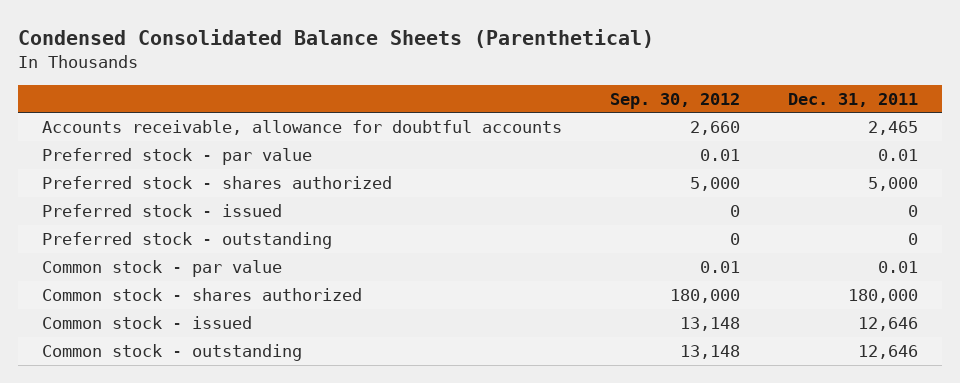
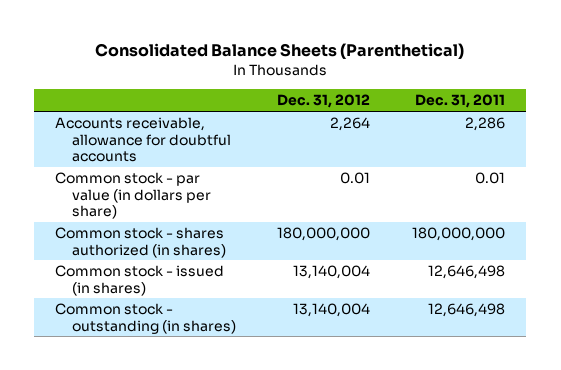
[17,28,654,48] Condensed Consolidated Balance Sheets (Parenthetical) -> [95,43,465,60] Consolidated Balance Sheets (Parenthetical)
[609,92,740,109] Sep. 30, 2012 -> none
none -> [277,94,371,109] Dec. 31, 2012
[41,148,312,166] Preferred stock - par value -> none
[41,176,392,190] Preferred stock - shares authorized -> none
[41,204,282,218] Preferred stock - issued -> none
[41,232,332,250] Preferred stock - outstanding -> none
[867,121,918,136] 2,465 -> [465,117,506,132] 2,286
[41,260,282,278] Common stock - par value -> [55,172,211,219] Common stock - par value (in dollars per share)
[41,288,362,302] Common stock - shares authorized -> [55,227,226,258] Common stock - shares authorized (in shares)
[847,289,918,304] 180,000 -> [412,227,506,242] 180,000,000
[41,316,252,330] Common stock - issued -> [55,265,225,296] Common stock - issued (in shares)
[857,317,918,332] 12,646 -> [428,265,506,280] 12,646,498
[41,344,302,362] Common stock - outstanding -> [55,303,236,334] Common stock - outstanding (in shares)
[857,345,918,360] 12,646 -> [428,303,506,318] 12,646,498

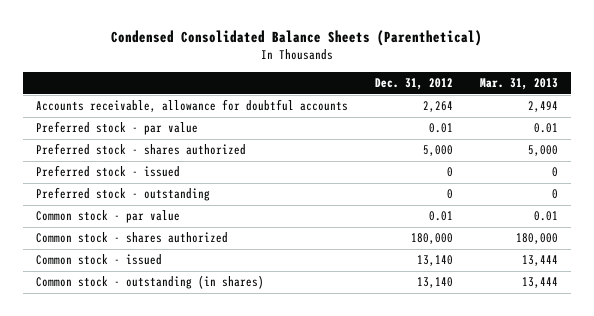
[95,43,465,60] Consolidated Balance Sheets (Parenthetical) -> [111,30,483,47] Condensed Consolidated Balance Sheets (Parenthetical)
[415,94,506,109] Dec. 31, 2011 -> none
none -> [480,78,559,91] Mar. 31, 2013
none -> [36,121,199,136] Preferred stock - par value
none -> [36,143,247,156] Preferred stock - shares authorized
none -> [36,165,181,178] Preferred stock - issued
none -> [36,187,211,202] Preferred stock - outstanding
[55,172,211,219] Common stock - par value (in dollars per share) -> [36,210,181,224] Common stock - par value
[55,227,226,258] Common stock - shares authorized (in shares) -> [36,232,229,244] Common stock - shares authorized
[277,227,371,242] 180,000,000 -> [411,233,454,245] 180,000
[55,265,225,296] Common stock - issued (in shares) -> [36,254,163,266] Common stock - issued
[293,265,371,280] 13,140,004 -> [417,255,454,267] 13,140
[293,303,371,318] 13,140,004 -> [417,277,454,289] 13,140

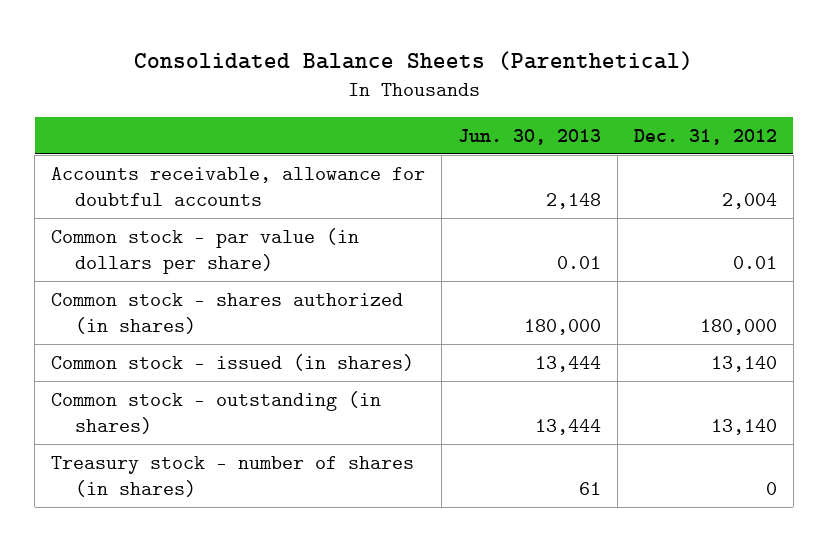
[111,30,483,47] Condensed Consolidated Balance Sheets (Parenthetical) -> [134,50,694,70] Consolidated Balance Sheets (Parenthetical)
[480,78,559,91] Mar. 31, 2013 -> none
none -> [458,128,602,145] Jun. 30, 2013
[36,121,199,136] Preferred stock - par value -> none
[36,143,247,156] Preferred stock - shares authorized -> none
[36,165,181,178] Preferred stock - issued -> none
[36,187,211,202] Preferred stock - outstanding -> none
[423,101,454,113] 2,264 -> [721,192,777,209] 2,004
[36,210,181,224] Common stock - par value -> [51,227,360,274] Common stock - par value (in dollars per share)
[36,232,229,244] Common stock - shares authorized -> [51,292,404,334] Common stock - shares authorized (in shares)
[36,254,163,266] Common stock - issued -> [51,353,415,371] Common stock - issued (in shares)
none -> [51,455,415,497] Treasury stock - number of shares (in shares)

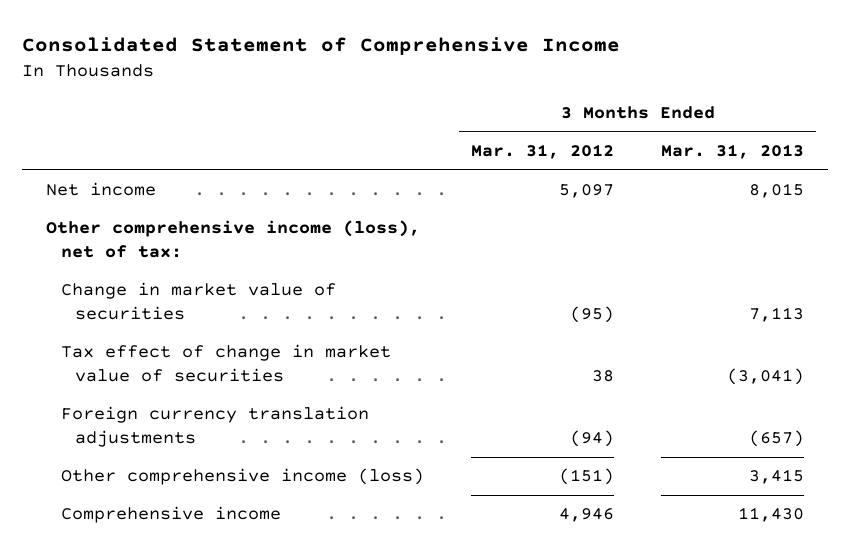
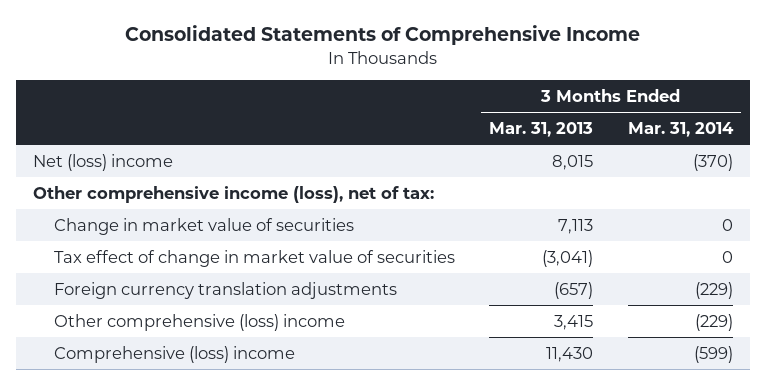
[22,36,621,55] Consolidated Statement of Comprehensive Income -> [124,25,640,46] Consolidated Statements of Comprehensive Income
[471,144,615,160] Mar. 31, 2012 -> none
none -> [627,122,734,138] Mar. 31, 2014
[45,182,156,197] Net income -> [32,153,173,171] Net (loss) income
[60,468,424,486] Other comprehensive income (loss) -> [53,313,345,331] Other comprehensive (loss) income
[60,506,281,524] Comprehensive income -> [53,345,295,363] Comprehensive (loss) income

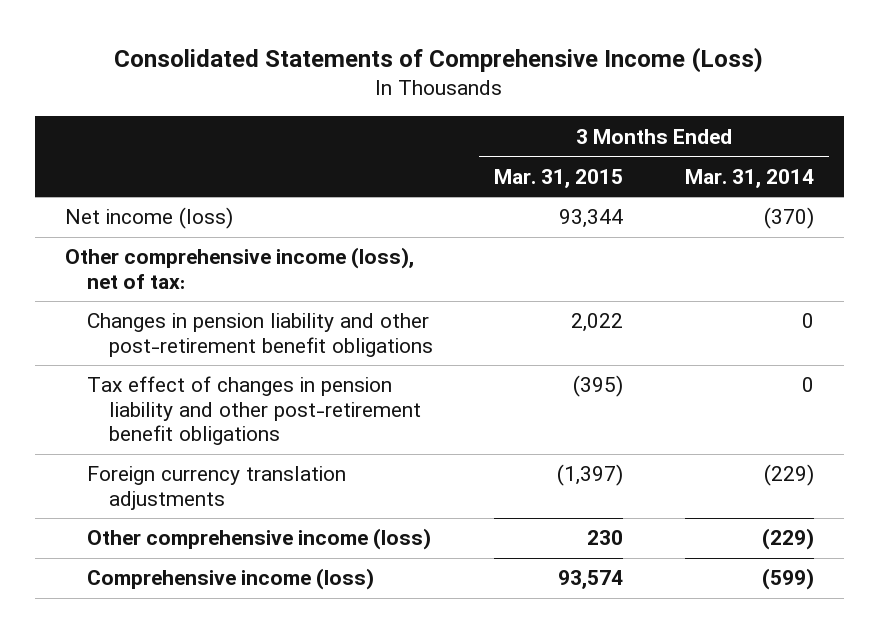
[124,25,640,46] Consolidated Statements of Comprehensive Income -> [114,47,764,74] Consolidated Statements of Comprehensive Income (Loss)
[489,122,594,138] Mar. 31, 2013 -> none
none -> [494,168,624,188] Mar. 31, 2015
[32,153,173,171] Net (loss) income -> [65,207,234,230] Net income (loss)
[53,217,354,235] Change in market value of securities -> none
[53,249,455,267] Tax effect of change in market value of securities -> none
none -> [87,313,434,357] Changes in pension liability and other post-retirement benefit obligations
none -> [87,376,422,446] Tax effect of changes in pension liability and other post-retirement benefit obligations
[53,313,345,331] Other comprehensive (loss) income -> [87,528,432,551] Other comprehensive income (loss)
[53,345,295,363] Comprehensive (loss) income -> [87,568,375,591] Comprehensive income (loss)

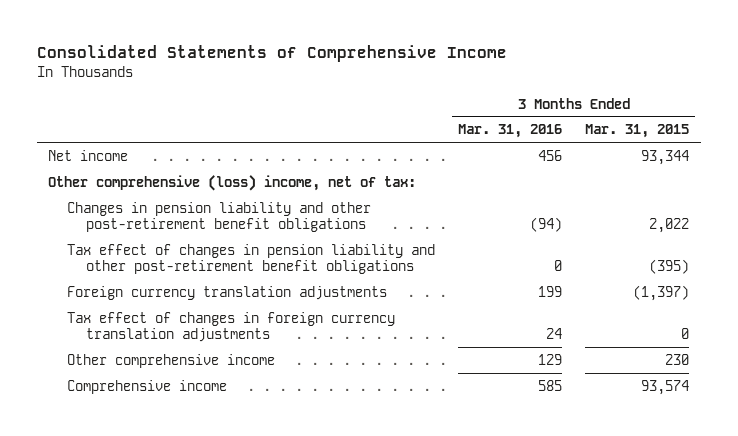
[114,47,764,74] Consolidated Statements of Comprehensive Income (Loss) -> [36,45,507,63] Consolidated Statements of Comprehensive Income
[684,168,814,188] Mar. 31, 2014 -> none
none -> [458,124,563,139] Mar. 31, 2016
[65,207,234,230] Net income (loss) -> [48,149,129,161] Net income
[65,247,415,289] Other comprehensive income (loss), net of tax: -> [48,174,417,191] Other comprehensive (loss) income, net of tax:
none -> [66,311,395,343] Tax effect of changes in foreign currency translation adjustments
[87,528,432,551] Other comprehensive income (loss) -> [66,353,275,368] Other comprehensive income
[87,568,375,591] Comprehensive income (loss) -> [66,379,227,394] Comprehensive income

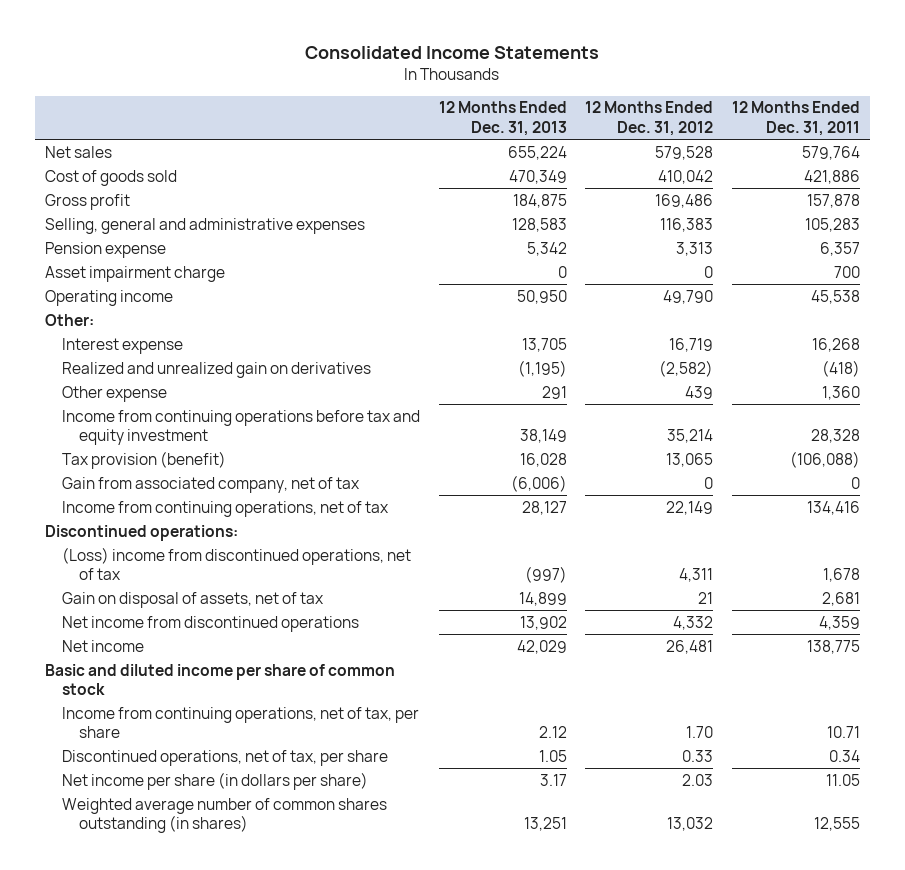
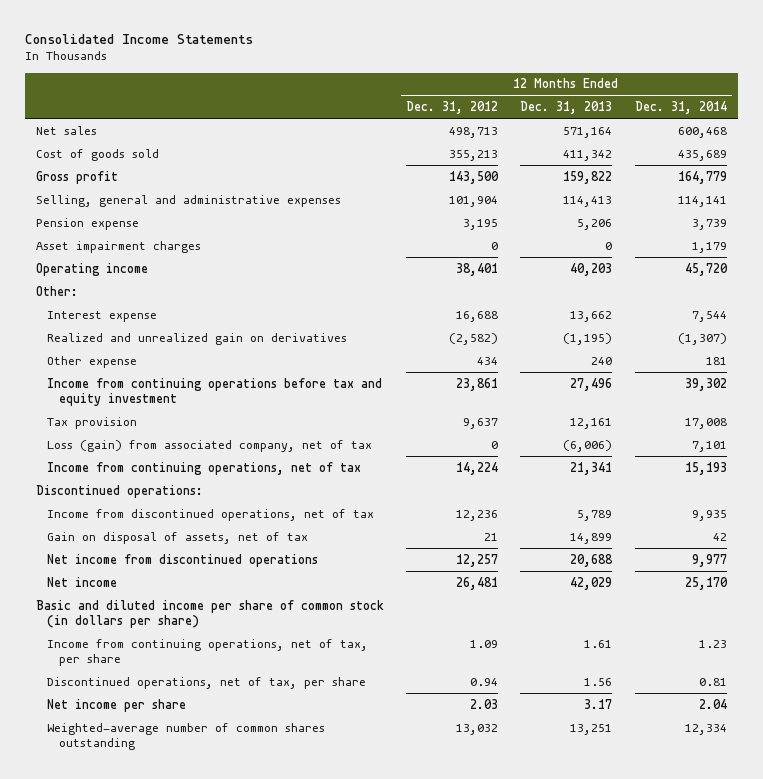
[732,101,861,137] 12 Months Ended Dec. 31, 2011 -> none
none -> [634,101,727,115] Dec. 31, 2014
[507,145,567,160] 655,224 -> [563,126,613,138] 571,164
[655,145,714,160] 579,528 -> [449,126,499,138] 498,713
[508,169,567,184] 470,349 -> [563,149,613,161] 411,342
[658,169,714,184] 410,042 -> [449,149,499,161] 355,213
[512,193,567,208] 184,875 -> [563,170,613,184] 159,822
[655,193,714,208] 169,486 -> [449,170,500,184] 143,500
[511,217,567,232] 128,583 -> [563,195,613,207] 114,413
[660,217,714,232] 116,383 -> [449,195,499,207] 101,904
[526,241,567,256] 5,342 -> [577,218,613,230] 5,206
[676,241,714,256] 3,313 -> [463,218,499,230] 3,195
[44,265,225,282] Asset impairment charge -> [35,240,201,253] Asset impairment charges
[516,289,567,304] 50,950 -> [570,262,613,276] 40,203
[663,289,714,304] 49,790 -> [456,262,499,276] 38,401
[521,337,567,352] 13,705 -> [570,310,613,322] 13,662
[669,337,714,352] 16,719 -> [456,310,499,322] 16,688
[541,385,567,399] 291 -> [591,356,613,365] 240
[685,385,714,399] 439 -> [477,356,499,365] 434
[519,429,567,444] 38,149 -> [570,377,613,391] 27,496
[667,429,714,444] 35,214 -> [456,377,499,391] 23,861
[61,450,226,469] Tax provision (benefit) -> [47,416,138,429] Tax provision
[519,452,567,467] 16,028 -> [570,417,613,429] 12,161
[666,452,714,467] 13,065 -> [463,417,499,429] 9,637
[61,476,360,493] Gain from associated company, net of tax -> [47,439,373,452] Loss (gain) from associated company, net of tax
[521,500,567,515] 28,127 -> [570,461,613,475] 21,341
[666,500,714,515] 22,149 -> [456,461,499,475] 14,224
[61,546,411,581] (Loss) income from discontinued operations, net of tax -> [47,508,375,521] Income from discontinued operations, net of tax
[524,566,567,584] (997) -> [577,509,613,521] 5,789
[679,568,714,583] 4,311 -> [456,509,499,521] 12,236
[519,615,567,630] 13,902 -> [570,553,614,567] 20,688
[673,615,714,630] 4,332 -> [456,553,499,567] 12,257
[44,663,395,696] Basic and diluted income per share of common stock -> [35,599,384,628] Basic and diluted income per share of common stock (in dollars per share)
[538,726,567,739] 2.12 -> [584,639,613,648] 1.61
[686,726,714,739] 1.70 -> [470,639,499,648] 1.09
[538,749,567,762] 1.05 -> [584,677,613,686] 1.56
[682,749,714,762] 0.33 -> [470,677,499,686] 0.94
[61,771,368,790] Net income per share (in dollars per share) -> [47,698,187,712] Net income per share
[61,797,387,834] Weighted average number of common shares outstanding (in shares) -> [47,722,326,750] Weighted-average number of common shares outstanding

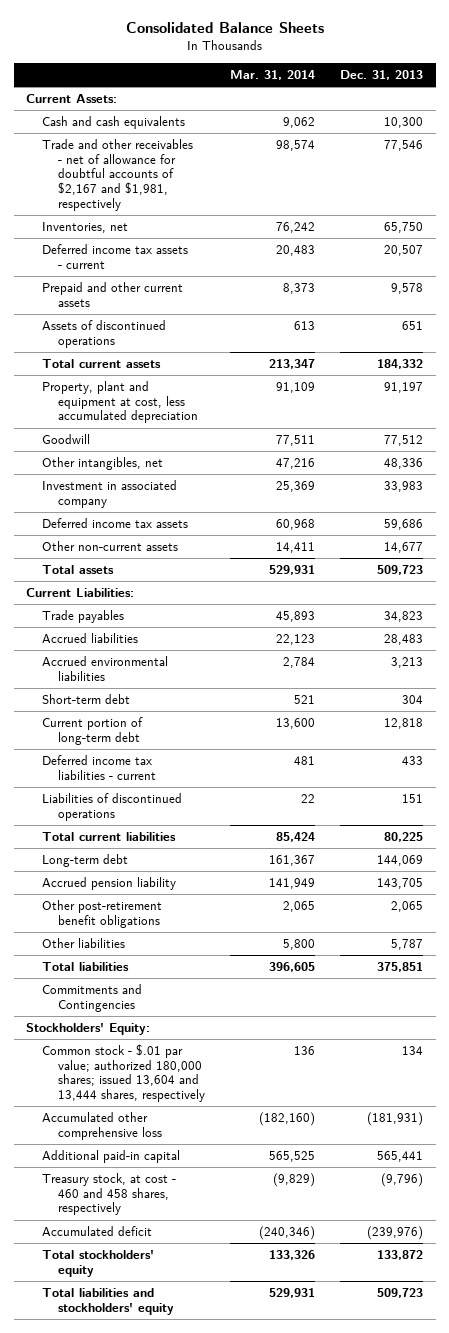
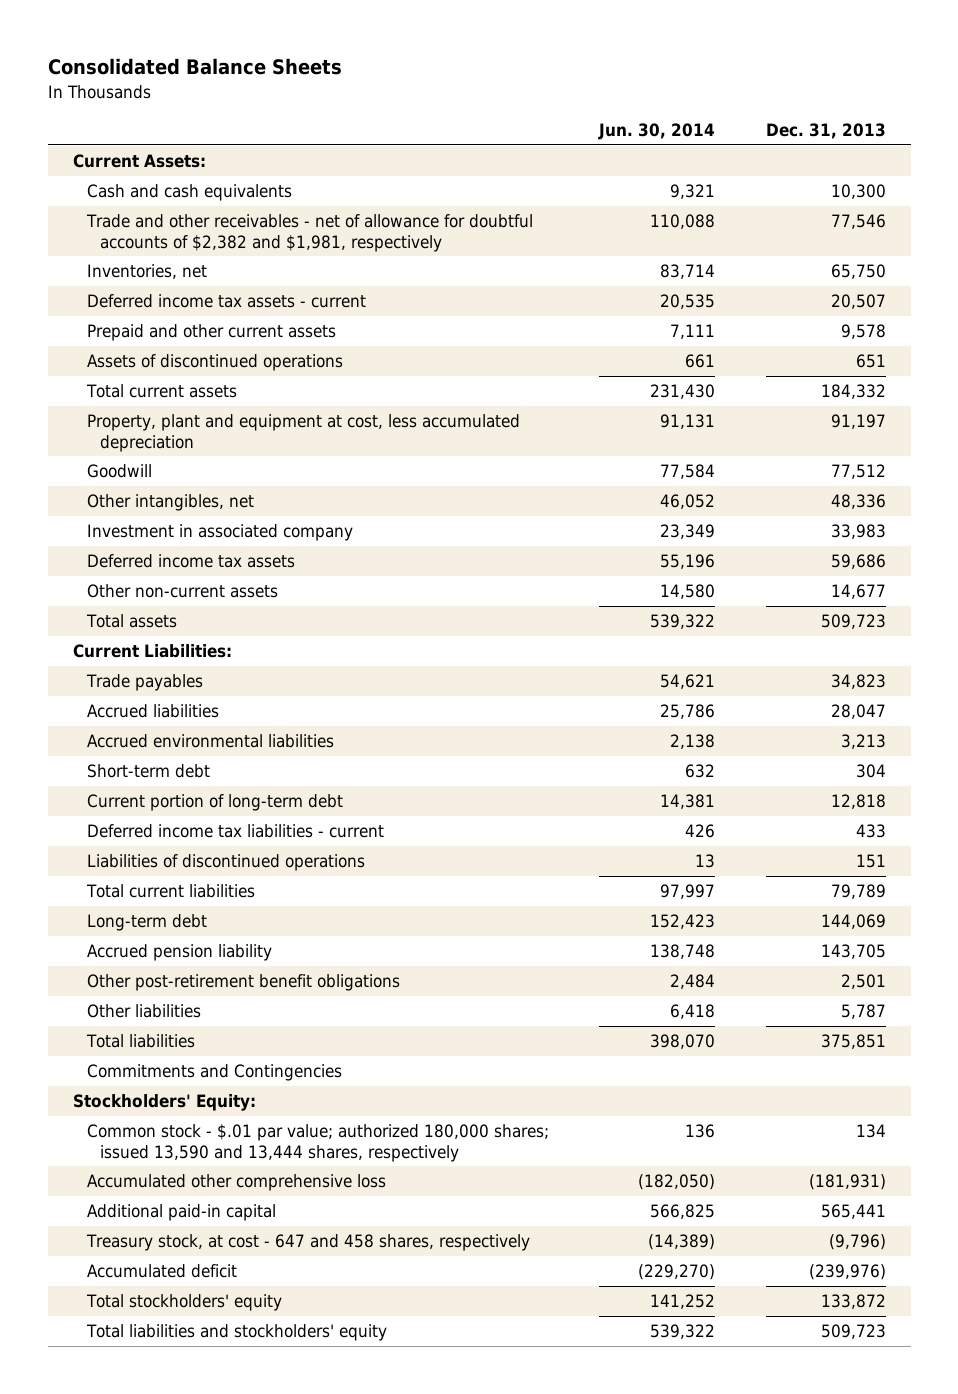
[230,70,316,81] Mar. 31, 2014 -> none
none -> [598,123,716,141] Jun. 30, 2014
[42,139,194,211] Trade and other receivables - net of allowance for doubtful accounts of $2,167 and $1,981, respectively -> [85,214,533,252] Trade and other receivables - net of allowance for doubtful accounts of $2,382 and $1,981, respectively
[384,634,424,646] 28,483 -> [830,704,886,720] 28,047
[384,832,424,843] 80,225 -> [830,884,886,900] 79,789
[391,901,424,913] 2,065 -> [840,974,886,990] 2,501
[42,1044,206,1103] Common stock - $.01 par value; authorized 180,000 shares; issued 13,604 and 13,444 shares, respectively -> [86,1124,549,1162] Common stock - $.01 par value; authorized 180,000 shares; issued 13,590 and 13,444 shares, respectively
[42,1173,177,1216] Treasury stock, at cost - 460 and 458 shares, respectively -> [85,1234,530,1252] Treasury stock, at cost - 647 and 458 shares, respectively

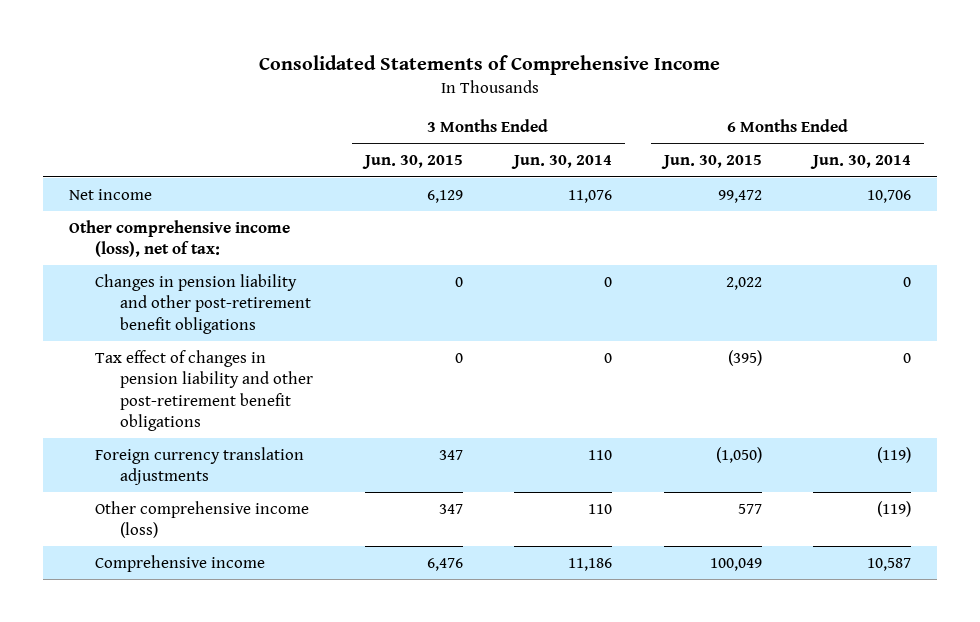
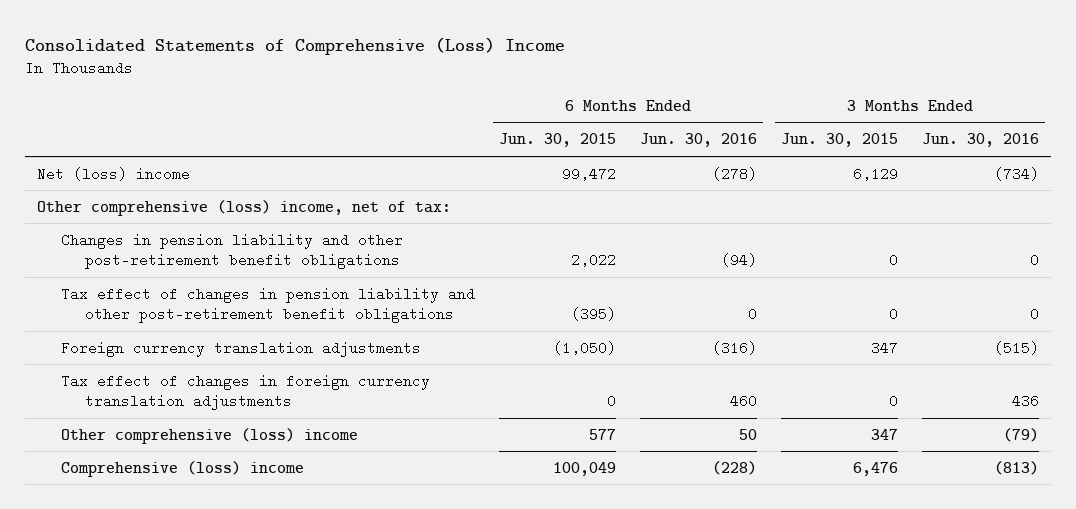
[259,55,721,76] Consolidated Statements of Comprehensive Income -> [25,36,566,55] Consolidated Statements of Comprehensive (Loss) Income
[511,155,613,170] Jun. 30, 2014 -> none
[810,155,912,170] Jun. 30, 2014 -> none
none -> [639,133,757,148] Jun. 30, 2016
none -> [921,133,1039,148] Jun. 30, 2016
[69,188,153,200] Net income -> [37,166,191,181] Net (loss) income
[69,219,291,258] Other comprehensive income (loss), net of tax: -> [37,199,452,216] Other comprehensive (loss) income, net of tax:
none -> [60,373,430,411] Tax effect of changes in foreign currency translation adjustments
[94,500,309,539] Other comprehensive income (loss) -> [60,427,358,444] Other comprehensive (loss) income
[94,554,265,572] Comprehensive income -> [60,460,304,477] Comprehensive (loss) income

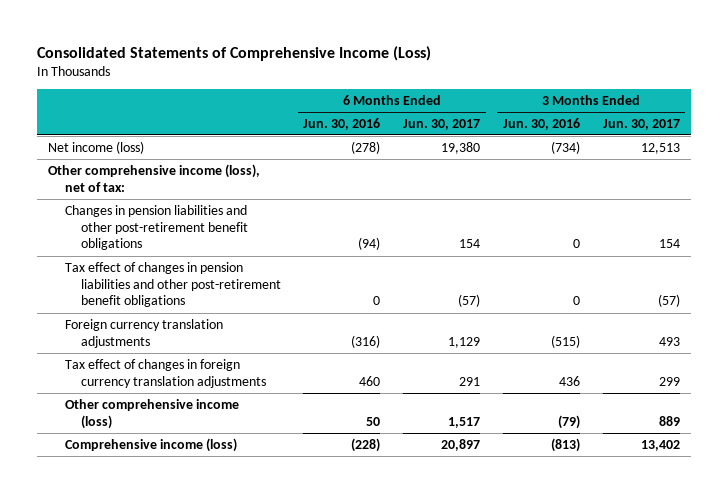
[25,36,566,55] Consolidated Statements of Comprehensive (Loss) Income -> [36,45,431,61] Consolidated Statements of Comprehensive Income (Loss)
[498,133,616,148] Jun. 30, 2015 -> none
[780,133,898,148] Jun. 30, 2015 -> none
none -> [403,118,481,130] Jun. 30, 2017
none -> [602,118,680,130] Jun. 30, 2017
[37,166,191,181] Net (loss) income -> [48,140,145,154] Net income (loss)
[37,199,452,216] Other comprehensive (loss) income, net of tax: -> [48,163,261,192] Other comprehensive income (loss), net of tax:
[60,232,403,270] Changes in pension liability and other post-retirement benefit obligations -> [64,204,248,251] Changes in pension liabilities and other post-retirement benefit obligations
[60,286,475,324] Tax effect of changes in pension liability and other post-retirement benefit obligations -> [64,261,281,308] Tax effect of changes in pension liabilities and other post-retirement benefit obligations
[60,427,358,444] Other comprehensive (loss) income -> [64,398,239,429] Other comprehensive income (loss)
[60,460,304,477] Comprehensive (loss) income -> [64,437,237,452] Comprehensive income (loss)

